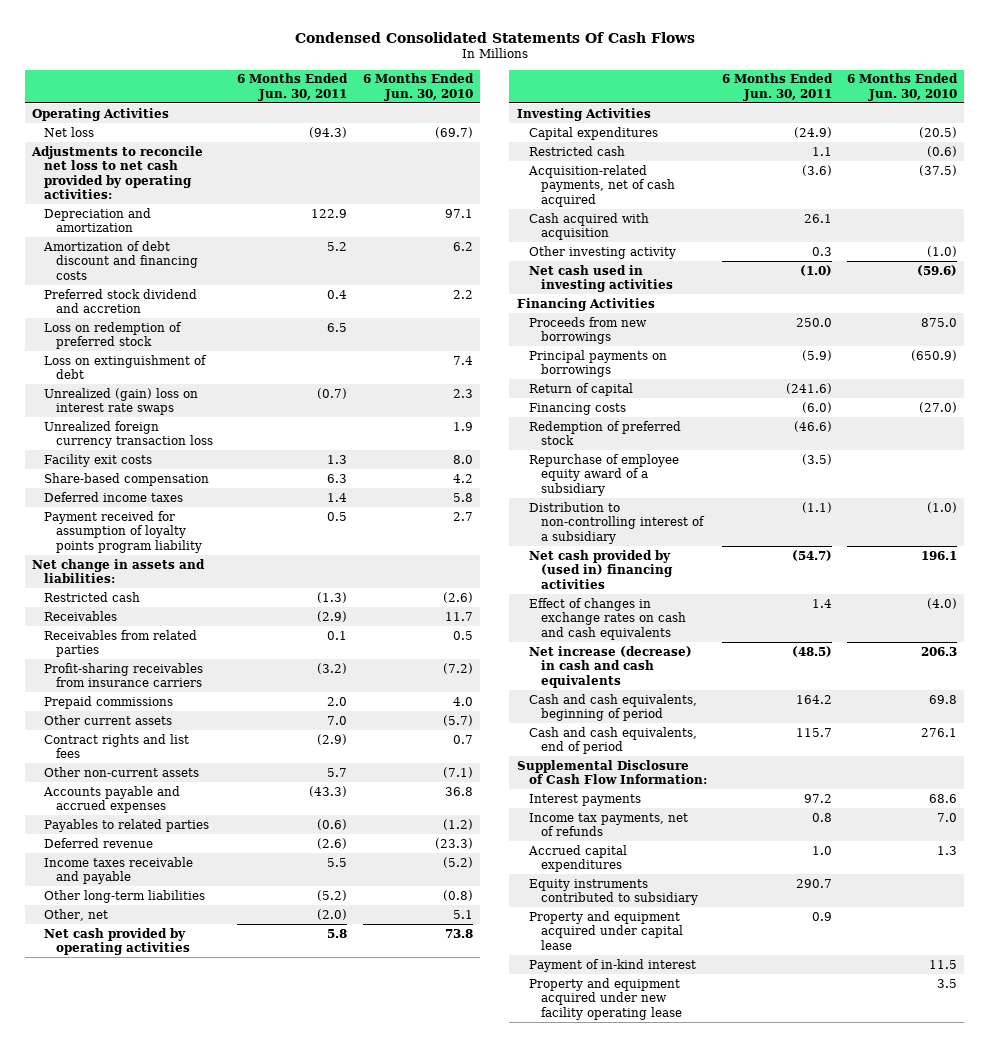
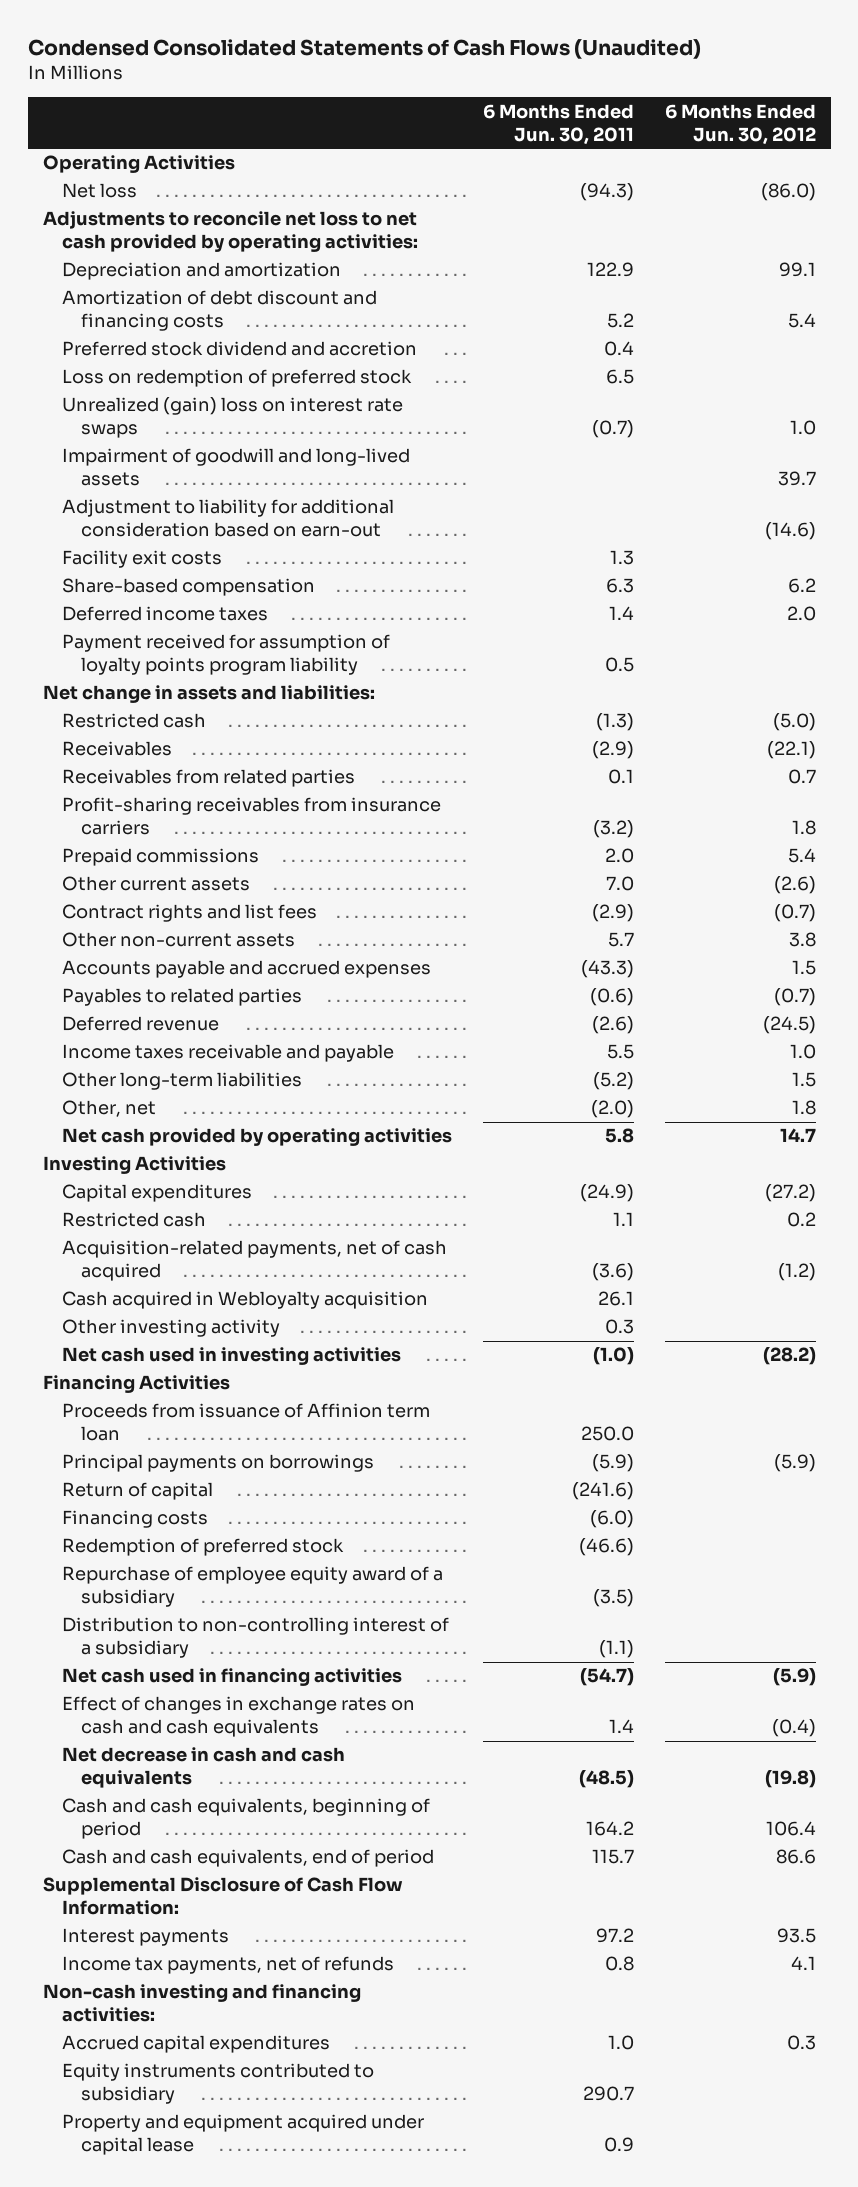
[294,31,695,43] Condensed Consolidated Statements Of Cash Flows -> [27,39,701,60] Condensed Consolidated Statements of Cash Flows (Unaudited)
[362,73,474,101] 6 Months Ended Jun. 30, 2010 -> none
none -> [664,103,816,145] 6 Months Ended Jun. 30, 2012
[44,354,208,380] Loss on extinguishment of debt -> none
[44,420,214,449] Unrealized foreign currency transaction loss -> none
none -> [61,448,410,487] Impairment of goodwill and long-lived assets
none -> [61,499,394,538] Adjustment to liability for additional consideration based on earn-out
[528,212,649,241] Cash acquired with acquisition -> [61,1291,428,1310] Cash acquired in Webloyalty acquisition
[528,316,647,345] Proceeds from new borrowings -> none
none -> [61,1403,430,1442] Proceeds from issuance of Affinion term loan
[528,549,673,589] Net cash provided by (used in) financing activities -> [61,1668,402,1687] Net cash used in financing activities
[528,645,692,688] Net increase (decrease) in cash and cash equivalents -> [61,1747,345,1789] Net decrease in cash and cash equivalents
none -> [42,1984,361,2023] Non-cash investing and financing activities:
[528,958,696,972] Payment of in-kind interest -> none
[528,977,682,1020] Property and equipment acquired under new facility operating lease -> none

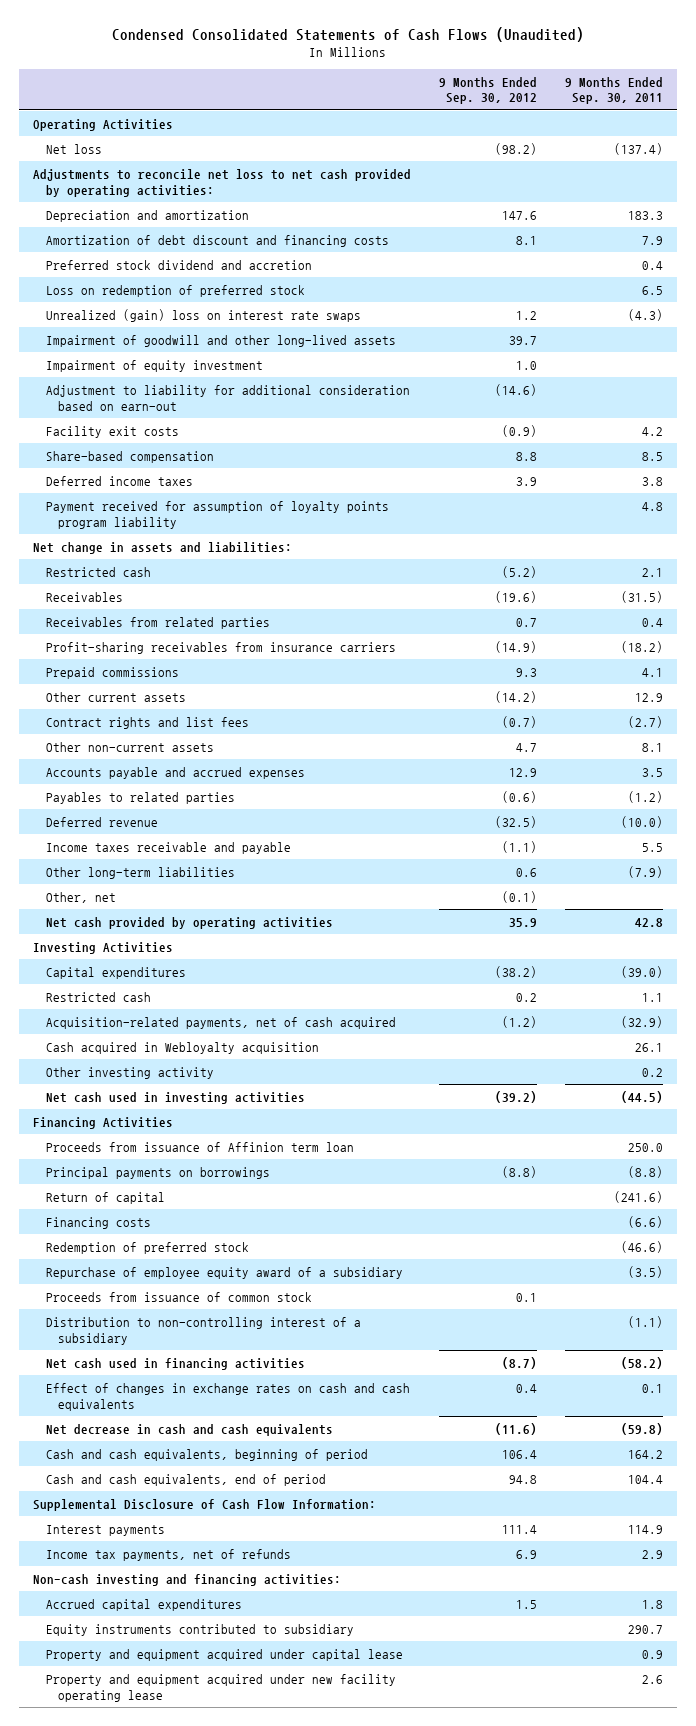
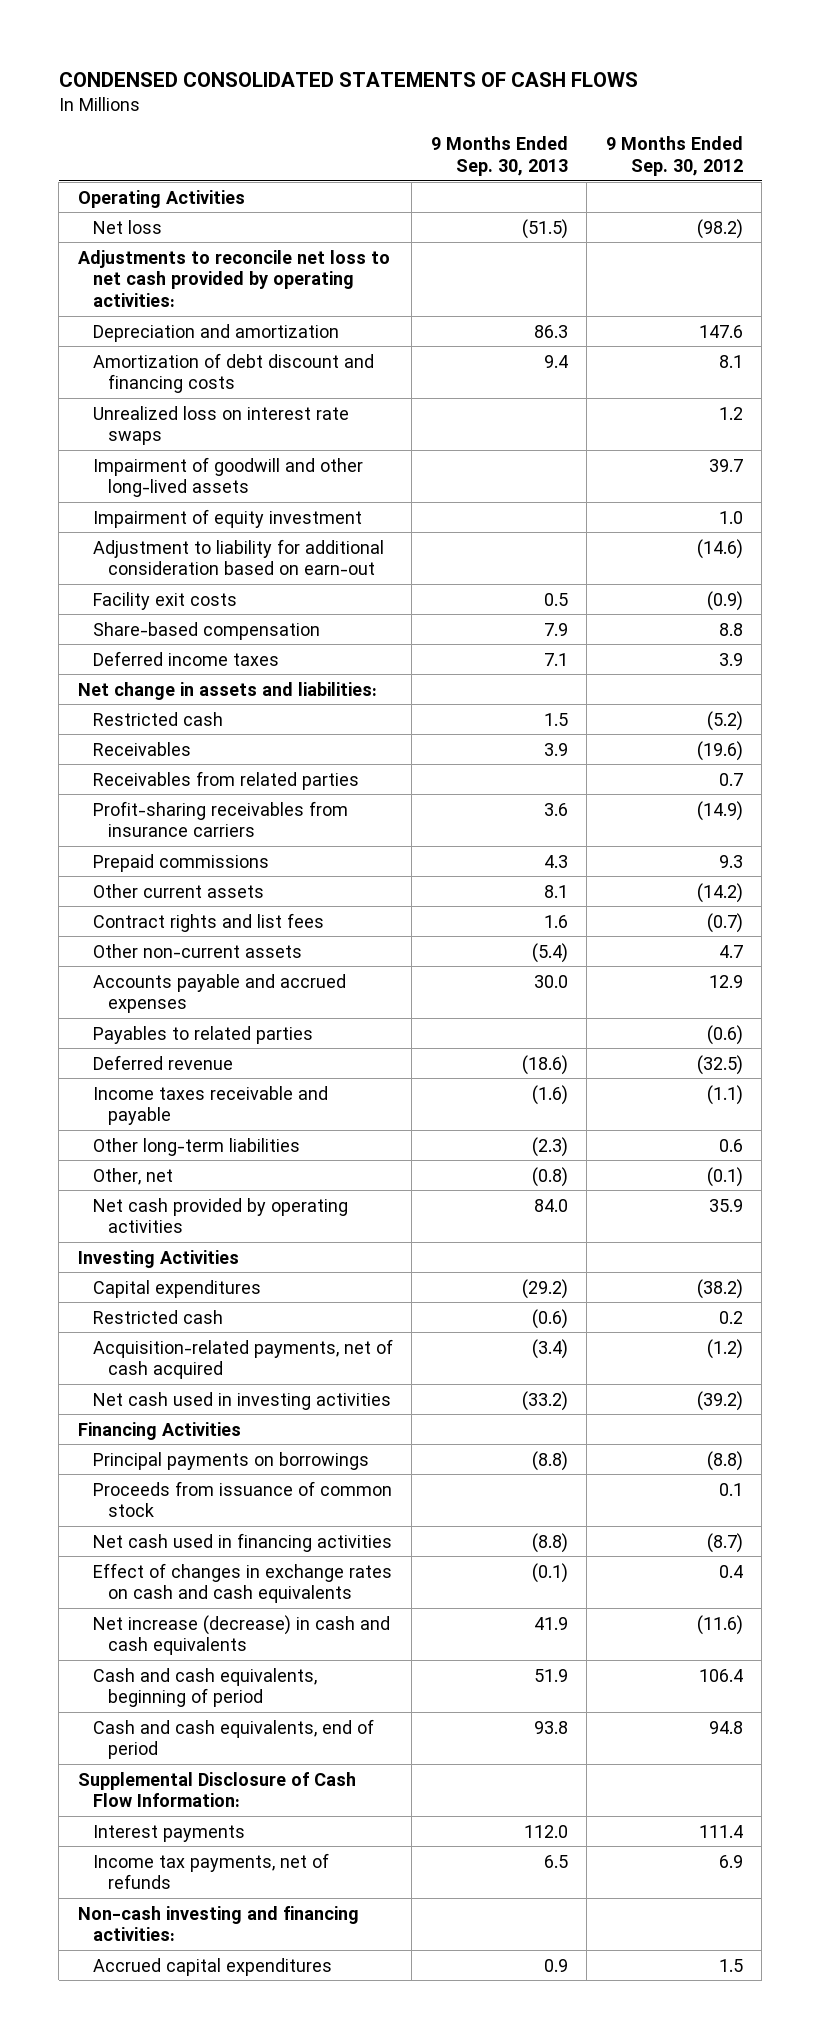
[112,26,585,42] Condensed Consolidated Statements of Cash Flows (Unaudited) -> [58,71,638,87] CONDENSED CONSOLIDATED STATEMENTS OF CASH FLOWS
[565,76,664,105] 9 Months Ended Sep. 30, 2011 -> none
none -> [430,136,568,177] 9 Months Ended Sep. 30, 2013
[45,259,312,270] Preferred stock dividend and accretion -> none
[45,284,305,297] Loss on redemption of preferred stock -> none
[45,308,361,322] Unrealized (gain) loss on interest rate swaps -> [92,405,349,446] Unrealized loss on interest rate swaps
[45,500,389,529] Payment received for assumption of loyalty points program liability -> none
[45,1041,319,1054] Cash acquired in Webloyalty acquisition -> none
[45,1066,214,1079] Other investing activity -> none
[45,1141,354,1152] Proceeds from issuance of Affinion term loan -> none
[45,1191,165,1204] Return of capital -> none
[45,1216,151,1229] Financing costs -> none
[45,1241,249,1254] Redemption of preferred stock -> none
[45,1266,403,1279] Repurchase of employee equity award of a subsidiary -> none
[45,1316,361,1345] Distribution to non-controlling interest of a subsidiary -> none
[45,1423,333,1436] Net decrease in cash and cash equivalents -> [92,1614,390,1656] Net increase (decrease) in cash and cash equivalents
[45,1623,354,1636] Equity instruments contributed to subsidiary -> none
[45,1648,403,1661] Property and equipment acquired under capital lease -> none
[45,1673,396,1702] Property and equipment acquired under new facility operating lease -> none

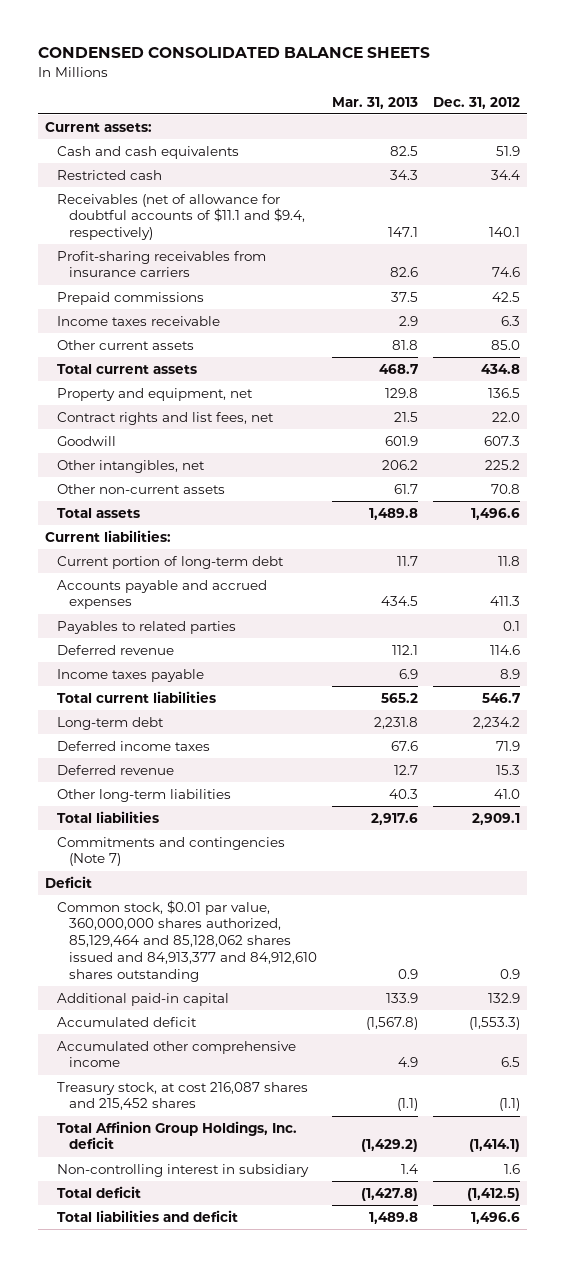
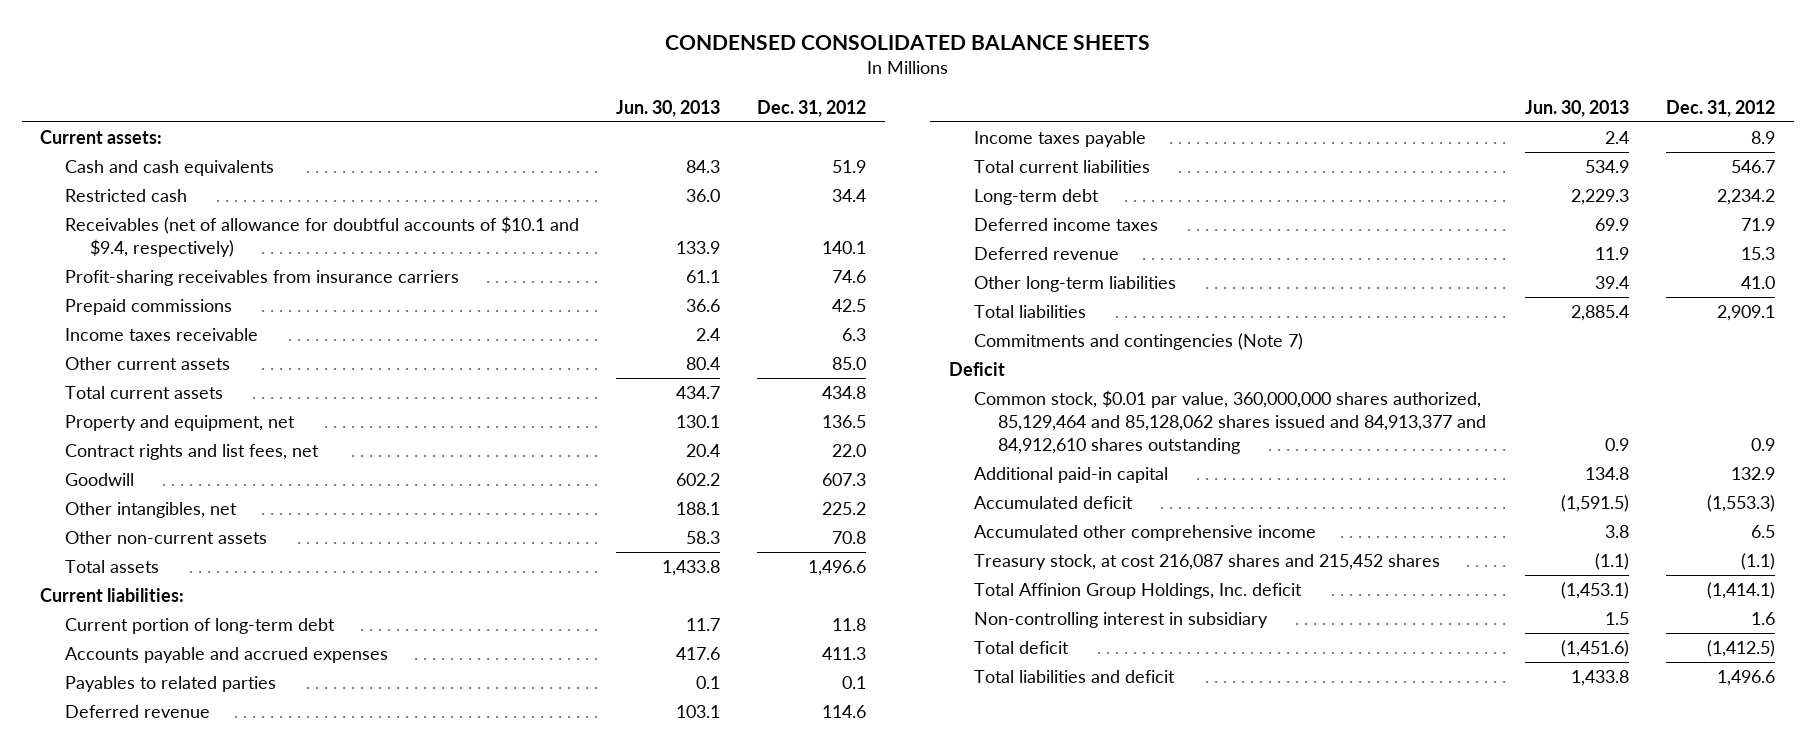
[332,96,419,109] Mar. 31, 2013 -> none
none -> [616,99,721,117] Jun. 30, 2013
[57,193,306,241] Receivables (net of allowance for doubtful accounts of $11.1 and $9.4, respectively) -> [65,216,580,257] Receivables (net of allowance for doubtful accounts of $10.1 and $9.4, respectively)

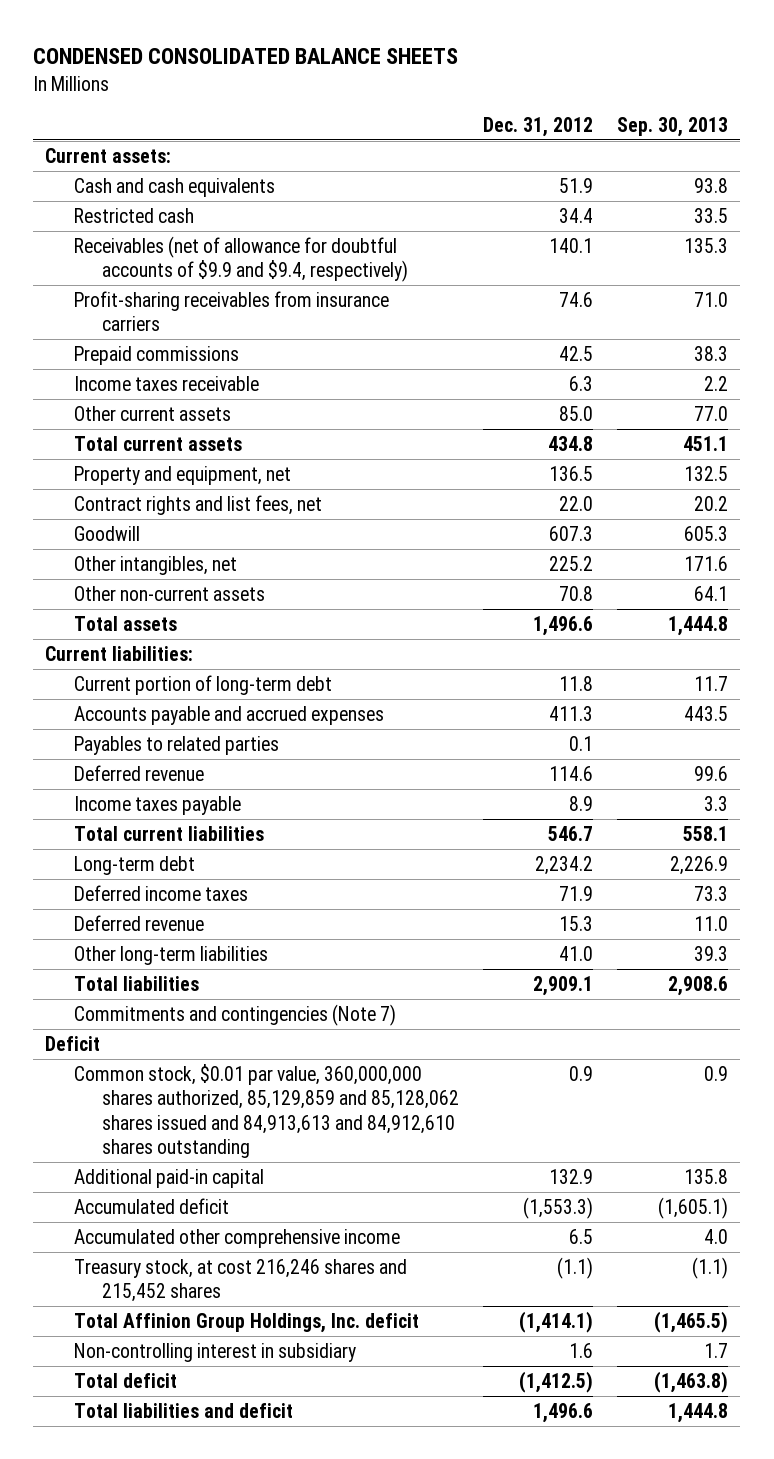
[616,99,721,117] Jun. 30, 2013 -> none
none -> [617,117,729,138] Sep. 30, 2013
[65,216,580,257] Receivables (net of allowance for doubtful accounts of $10.1 and $9.4, respectively) -> [73,235,408,283] Receivables (net of allowance for doubtful accounts of $9.9 and $9.4, respectively)
[973,390,1487,454] Common stock, $0.01 par value, 360,000,000 shares authorized, 85,129,464 and 85,128,062 shares issued and 84,913,377 and 84,912,610 shares outstanding -> [73,1063,459,1159] Common stock, $0.01 par value, 360,000,000 shares authorized, 85,129,859 and 85,128,062 shares issued and 84,913,613 and 84,912,610 shares outstanding
[973,554,1440,571] Treasury stock, at cost 216,087 shares and 215,452 shares -> [73,1258,407,1303] Treasury stock, at cost 216,246 shares and 215,452 shares

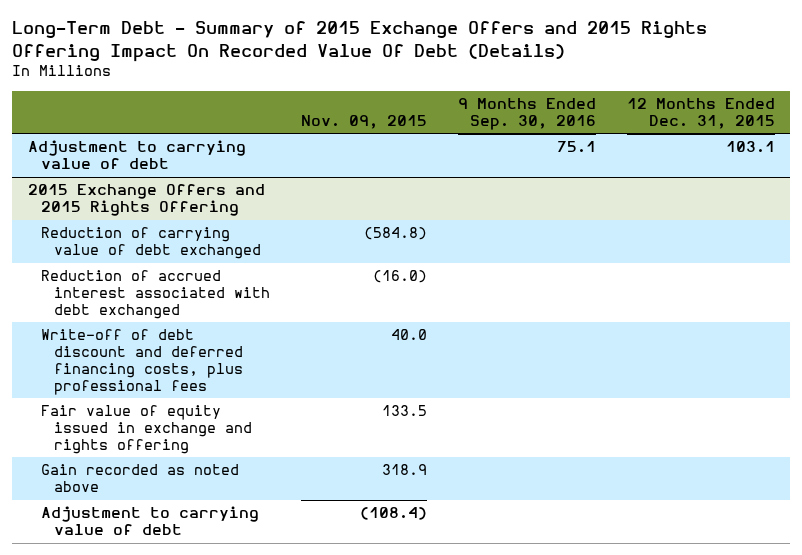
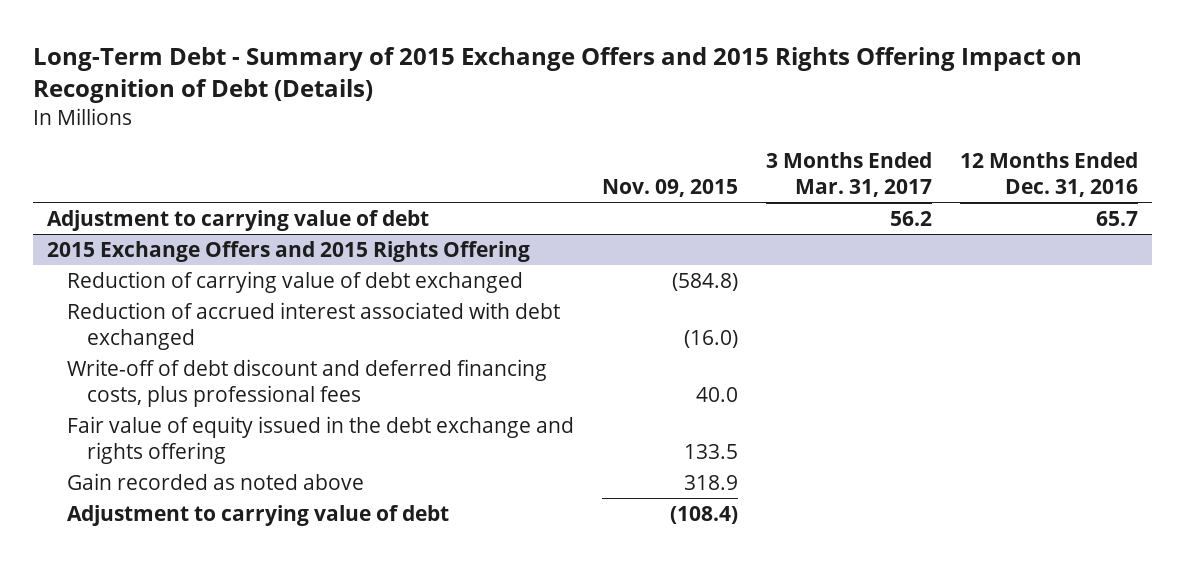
[12,21,708,62] Long-Term Debt - Summary of 2015 Exchange Offers and 2015 Rights Offering Impact On Recorded Value Of Debt (Details) -> [32,46,1082,103] Long-Term Debt - Summary of 2015 Exchange Offers and 2015 Rights Offering Impact on Recognition of Debt (Details)
[457,97,596,130] 9 Months Ended Sep. 30, 2016 -> none
[626,97,775,129] 12 Months Ended Dec. 31, 2015 -> none
none -> [765,152,932,197] 3 Months Ended Mar. 31, 2017
none -> [959,152,1138,197] 12 Months Ended Dec. 31, 2016
[40,405,252,454] Fair value of equity issued in exchange and rights offering -> [66,416,574,464] Fair value of equity issued in the debt exchange and rights offering

